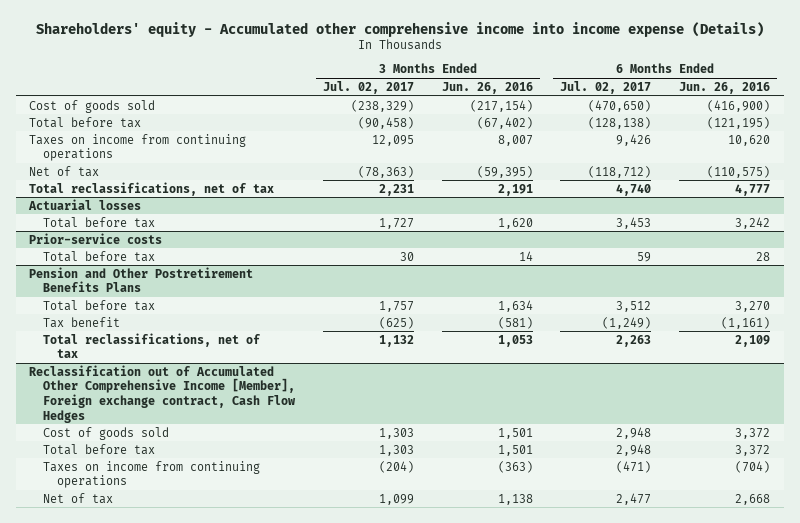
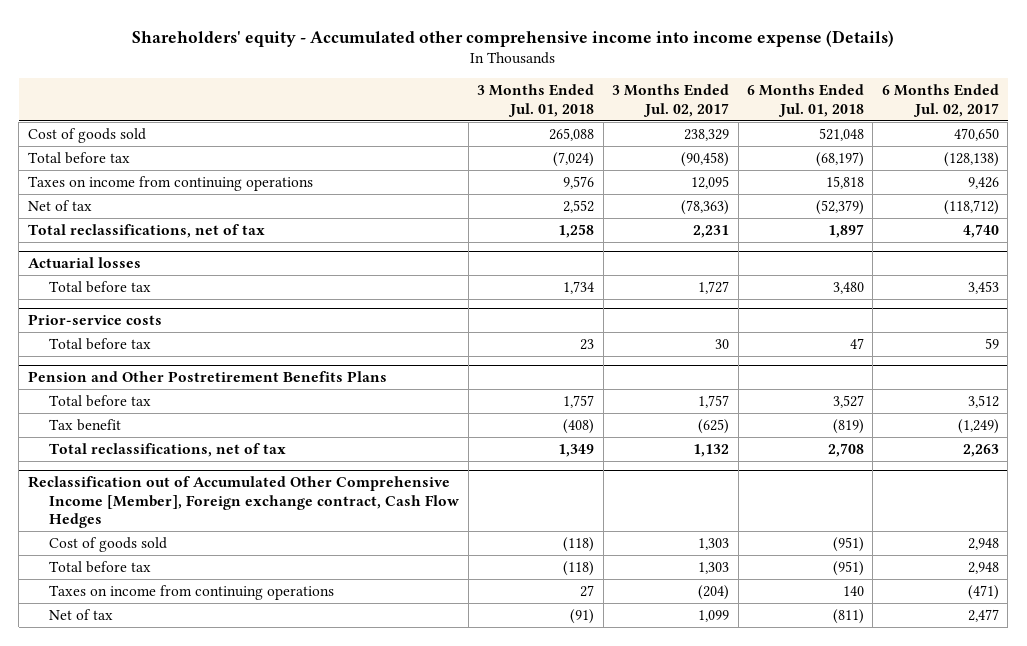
[441,81,533,94] Jun. 26, 2016 -> none
[679,81,771,94] Jun. 26, 2016 -> none
none -> [477,84,595,117] 3 Months Ended Jul. 01, 2018
none -> [747,84,865,117] 6 Months Ended Jul. 01, 2018
[351,99,415,112] (238,329) -> [684,128,730,141] 238,329
[588,99,652,112] (470,650) -> [953,127,999,141] 470,650

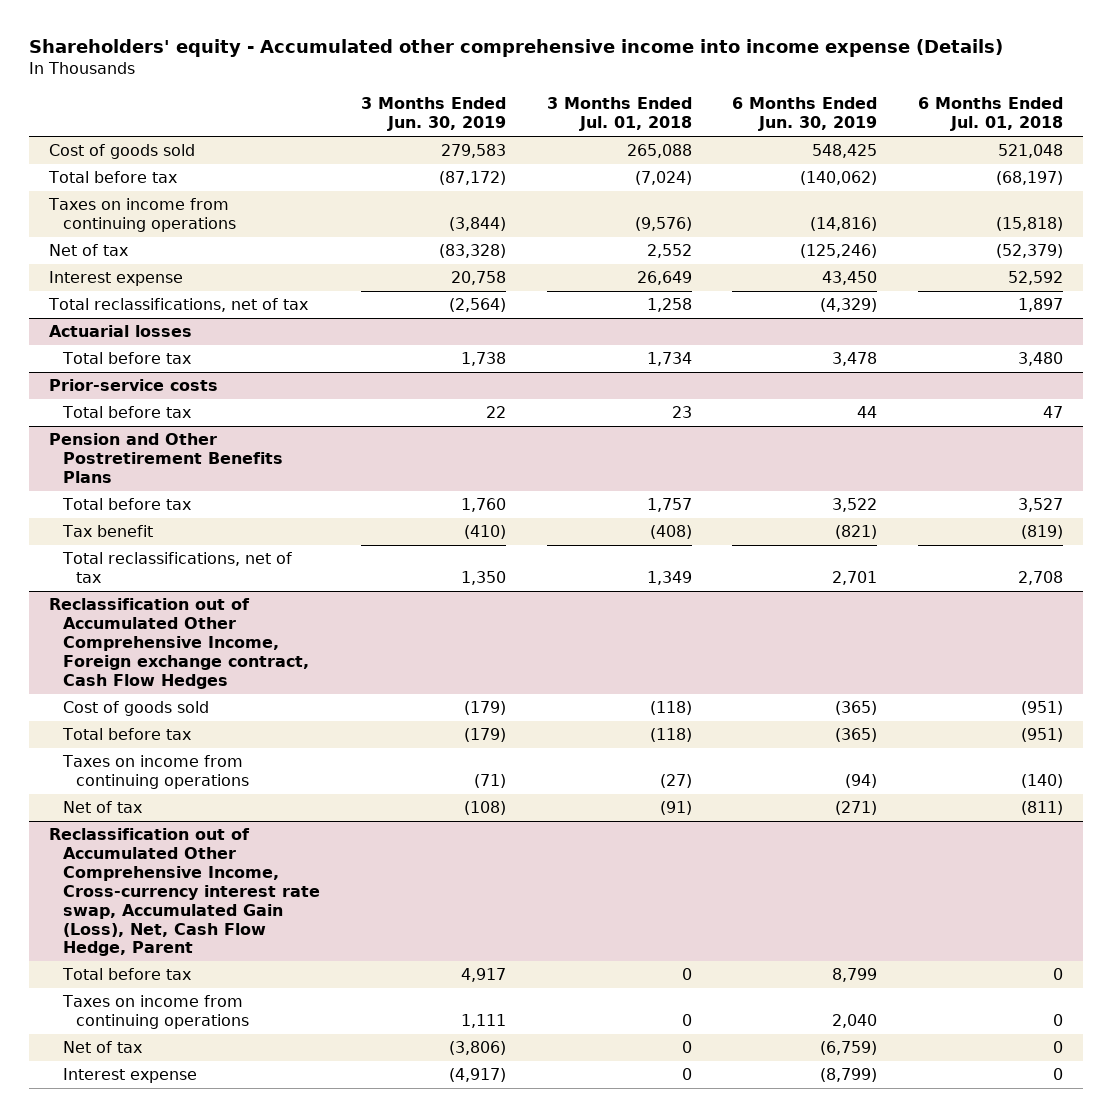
[612,84,730,117] 3 Months Ended Jul. 02, 2017 -> none
[881,84,999,117] 6 Months Ended Jul. 02, 2017 -> none
none -> [360,97,506,132] 3 Months Ended Jun. 30, 2019
none -> [732,97,878,132] 6 Months Ended Jun. 30, 2019
[563,175,595,189] 9,576 -> [634,217,692,232] (9,576)
[826,175,865,189] 15,818 -> [996,217,1064,232] (15,818)
none -> [49,271,184,287] Interest expense
[27,476,460,529] Reclassification out of Accumulated Other Comprehensive Income [Member], Foreign exchange contract, Cash Flow Hedges -> [49,598,309,689] Reclassification out of Accumulated Other Comprehensive Income, Foreign exchange contract, Cash Flow Hedges
[580,584,595,597] 27 -> [659,774,692,789] (27)
[843,585,865,596] 140 -> [1021,774,1064,789] (140)
none -> [49,828,320,957] Reclassification out of Accumulated Other Comprehensive Income, Cross-currency interest rate swap, Accumulated Gain (Loss), Net, Cash Flow Hedge, Parent
none -> [61,968,191,981] Total before tax
none -> [61,995,250,1030] Taxes on income from continuing operations
none -> [62,1041,142,1054] Net of tax
none -> [62,1068,197,1084] Interest expense

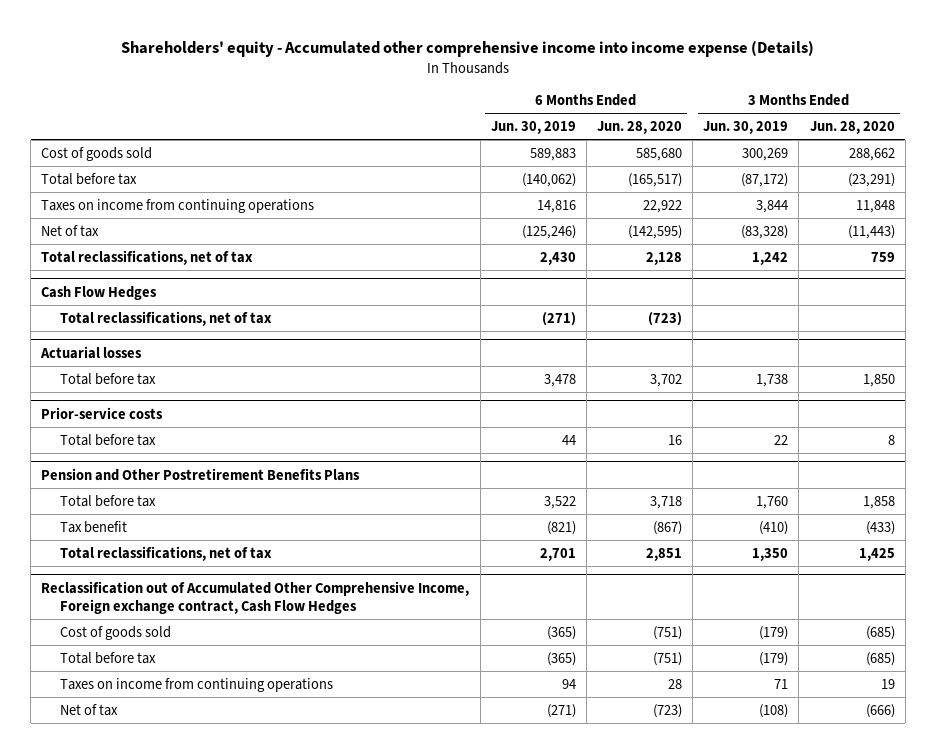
[546,97,692,132] 3 Months Ended Jul. 01, 2018 -> none
[918,97,1064,132] 6 Months Ended Jul. 01, 2018 -> none
none -> [597,121,683,135] Jun. 28, 2020
none -> [809,121,895,135] Jun. 28, 2020
[440,144,506,159] 279,583 -> [742,147,789,161] 300,269
[812,144,878,159] 548,425 -> [529,147,576,161] 589,883
[448,217,506,232] (3,844) -> [756,199,789,213] 3,844
[810,217,878,232] (14,816) -> [536,199,576,213] 14,816
[49,271,184,287] Interest expense -> none
[448,298,506,313] (2,564) -> [752,251,789,265] 1,242
[820,298,878,313] (4,329) -> [539,251,576,265] 2,430
none -> [41,285,158,300] Cash Flow Hedges
none -> [59,310,272,326] Total reclassifications, net of tax
[473,774,506,789] (71) -> [774,678,789,689] 71
[845,774,878,789] (94) -> [561,678,576,689] 94
[49,828,320,957] Reclassification out of Accumulated Other Comprehensive Income, Cross-currency interest rate swap, Accumulated Gain (Loss), Net, Cash Flow Hedge, Parent -> none
[61,968,191,981] Total before tax -> none
[61,995,250,1030] Taxes on income from continuing operations -> none
[62,1041,142,1054] Net of tax -> none
[62,1068,197,1084] Interest expense -> none

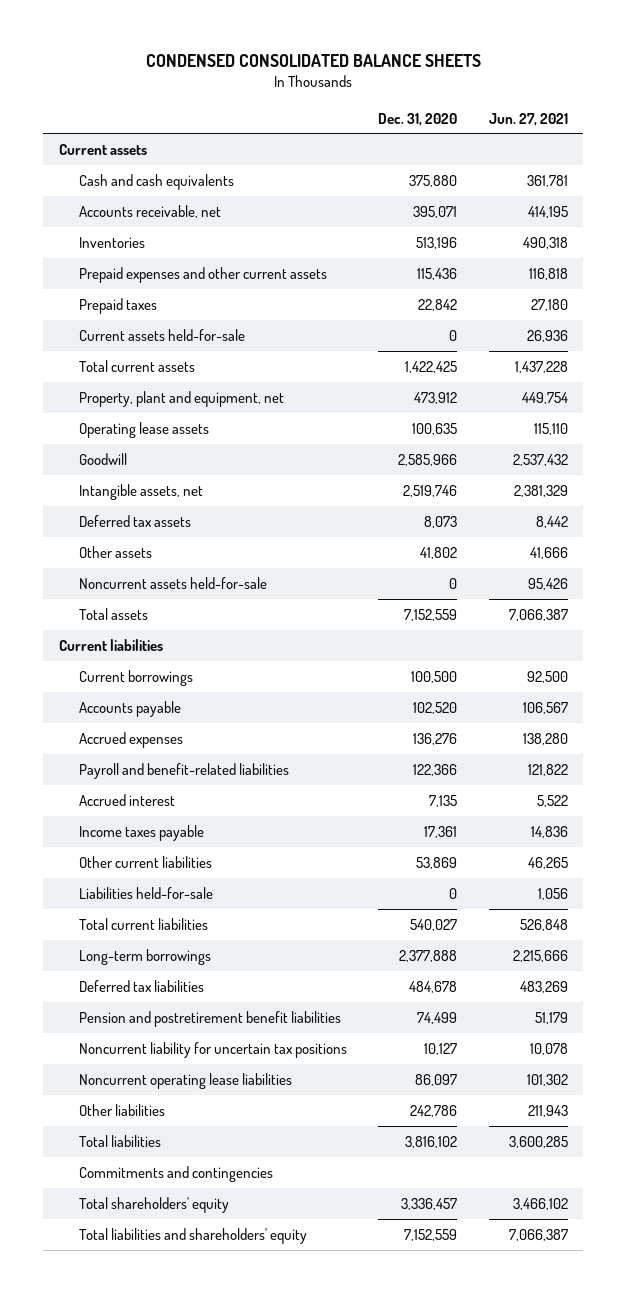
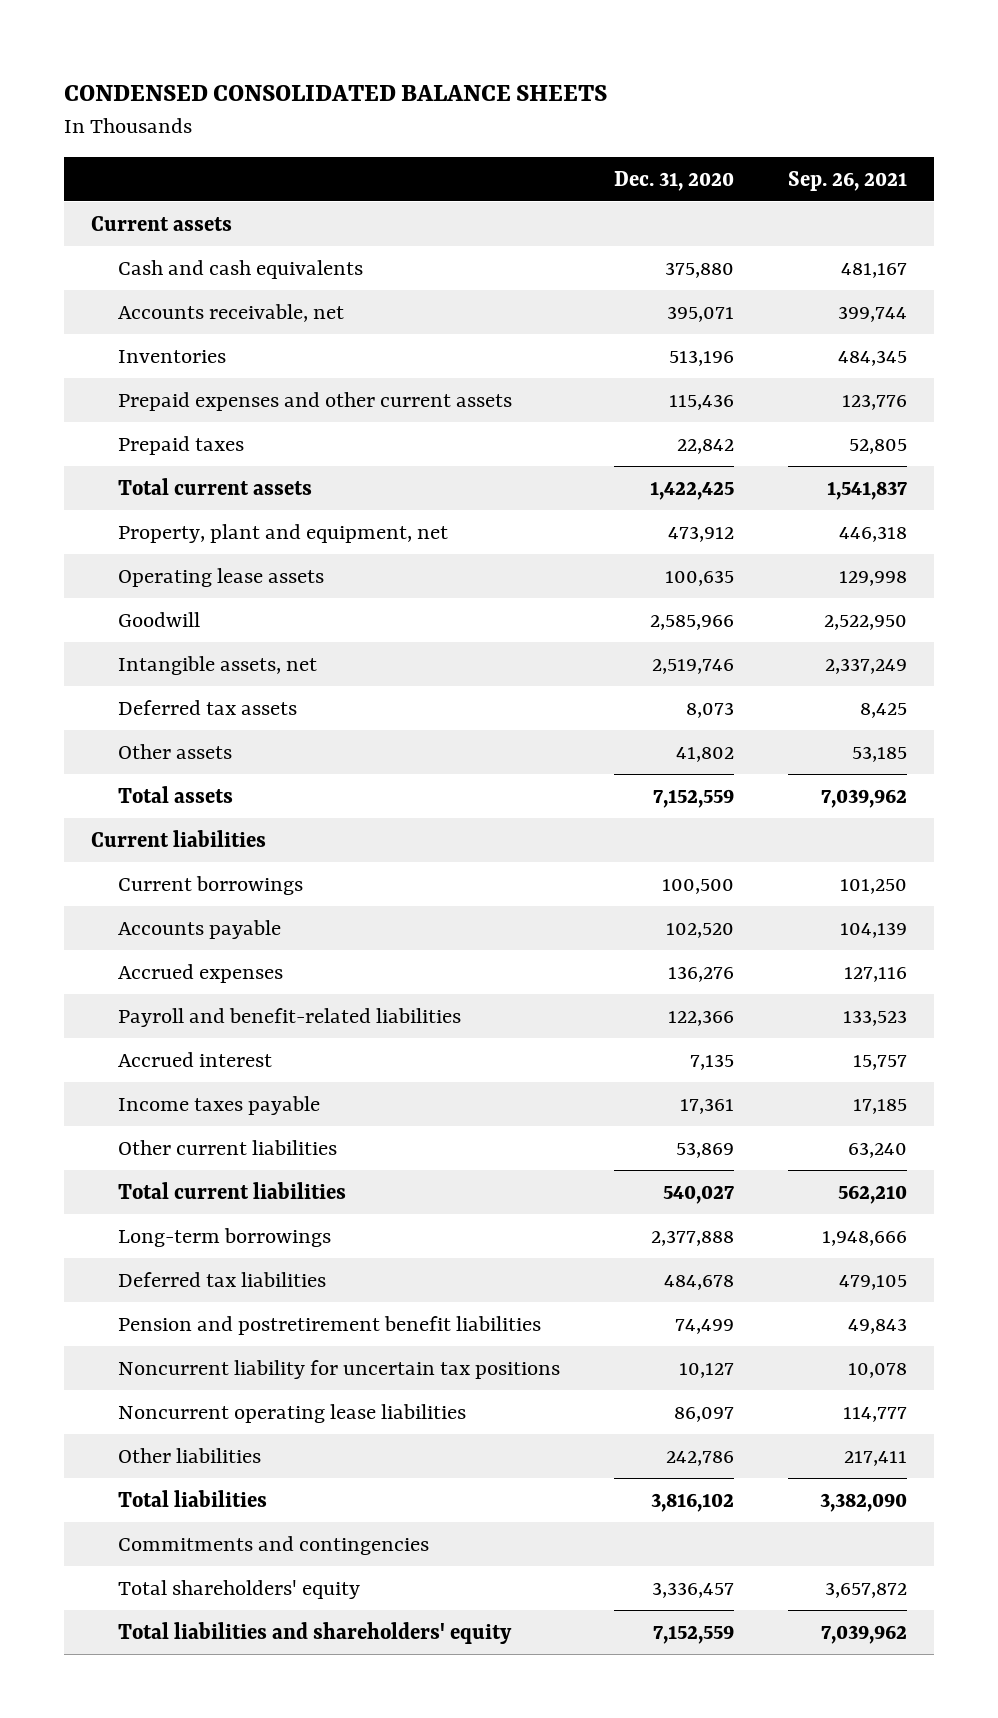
[488,112,568,126] Jun. 27, 2021 -> none
none -> [788,170,908,191] Sep. 26, 2021
[79,329,246,342] Current assets held-for-sale -> none
[79,577,268,590] Noncurrent assets held-for-sale -> none
[79,887,214,900] Liabilities held-for-sale -> none

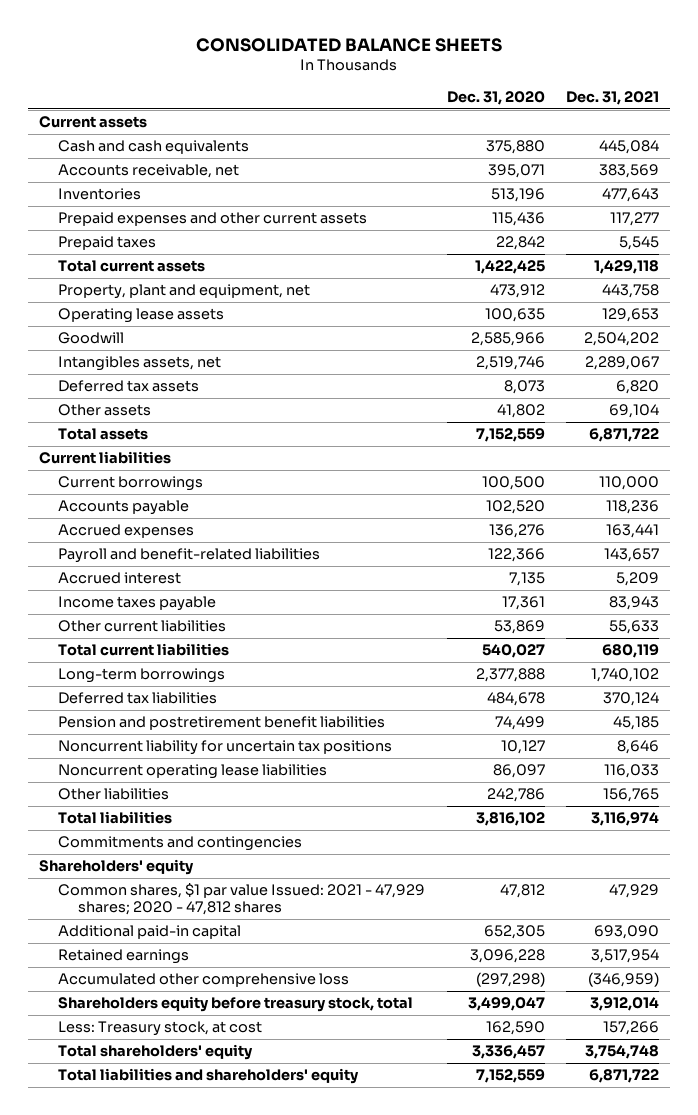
[64,85,608,102] CONDENSED CONSOLIDATED BALANCE SHEETS -> [195,37,502,52] CONSOLIDATED BALANCE SHEETS
[788,170,908,191] Sep. 26, 2021 -> none
none -> [566,91,660,106] Dec. 31, 2021
[117,655,317,675] Intangible assets, net -> [58,356,222,372] Intangibles assets, net
none -> [38,859,194,876] Shareholders' equity
none -> [58,883,426,916] Common shares, $1 par value Issued: 2021 - 47,929 shares; 2020 - 47,812 shares
none -> [58,925,242,940] Additional paid-in capital
none -> [58,949,190,965] Retained earnings
none -> [58,973,350,988] Accumulated other comprehensive loss
none -> [58,996,414,1013] Shareholders equity before treasury stock, total
none -> [58,1021,263,1037] Less: Treasury stock, at cost

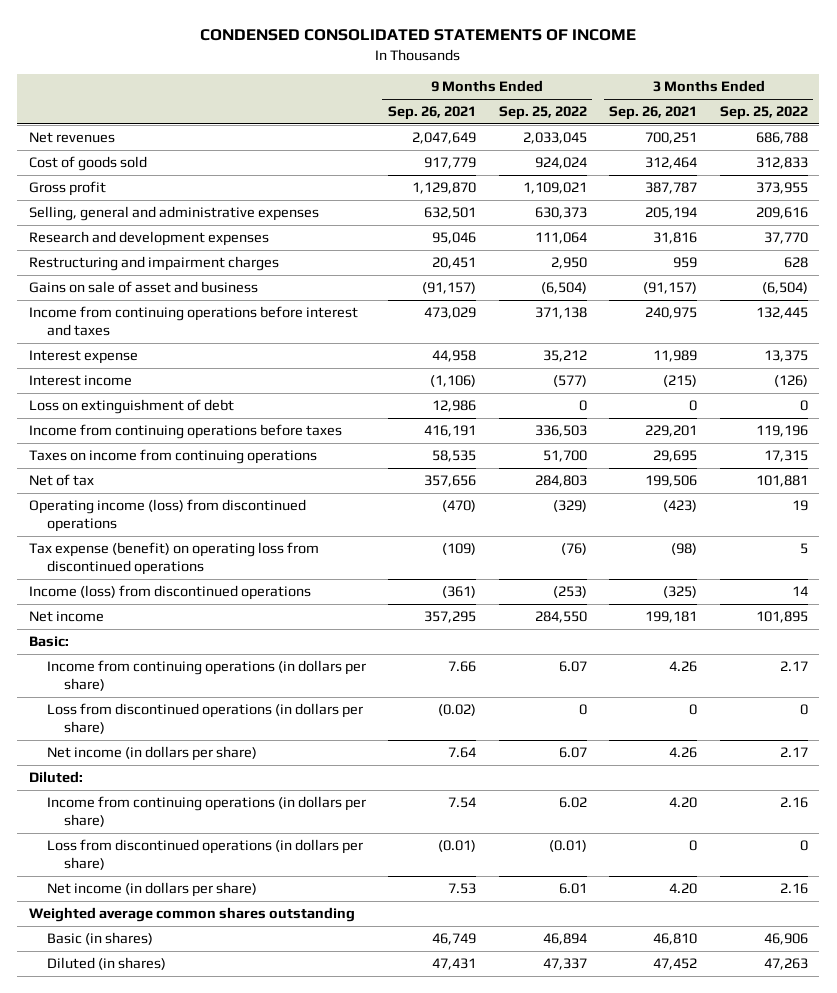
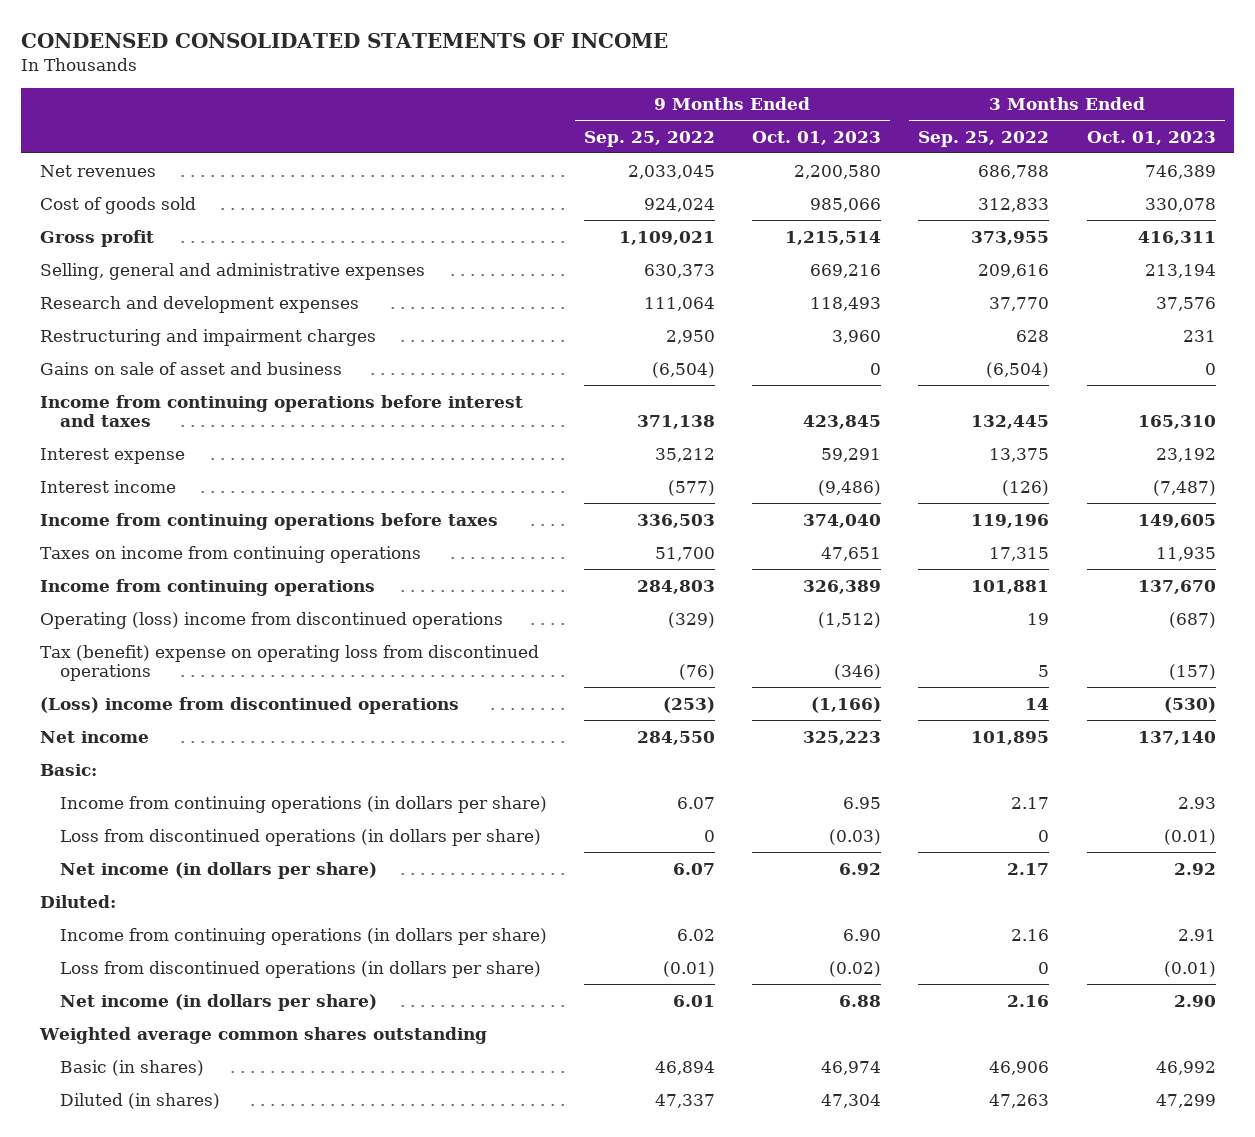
[388,106,477,121] Sep. 26, 2021 -> none
[609,106,698,121] Sep. 26, 2021 -> none
none -> [752,130,882,145] Oct. 01, 2023
none -> [1086,130,1216,145] Oct. 01, 2023
[28,399,234,415] Loss on extinguishment of debt -> none
[28,474,94,487] Net of tax -> [39,578,375,596] Income from continuing operations
[28,499,306,533] Operating income (loss) from discontinued operations -> [39,611,503,629] Operating (loss) income from discontinued operations
[28,542,319,576] Tax expense (benefit) on operating loss from discontinued operations -> [39,644,539,682] Tax (benefit) expense on operating loss from discontinued operations
[28,585,311,601] Income (loss) from discontinued operations -> [39,696,459,714] (Loss) income from discontinued operations

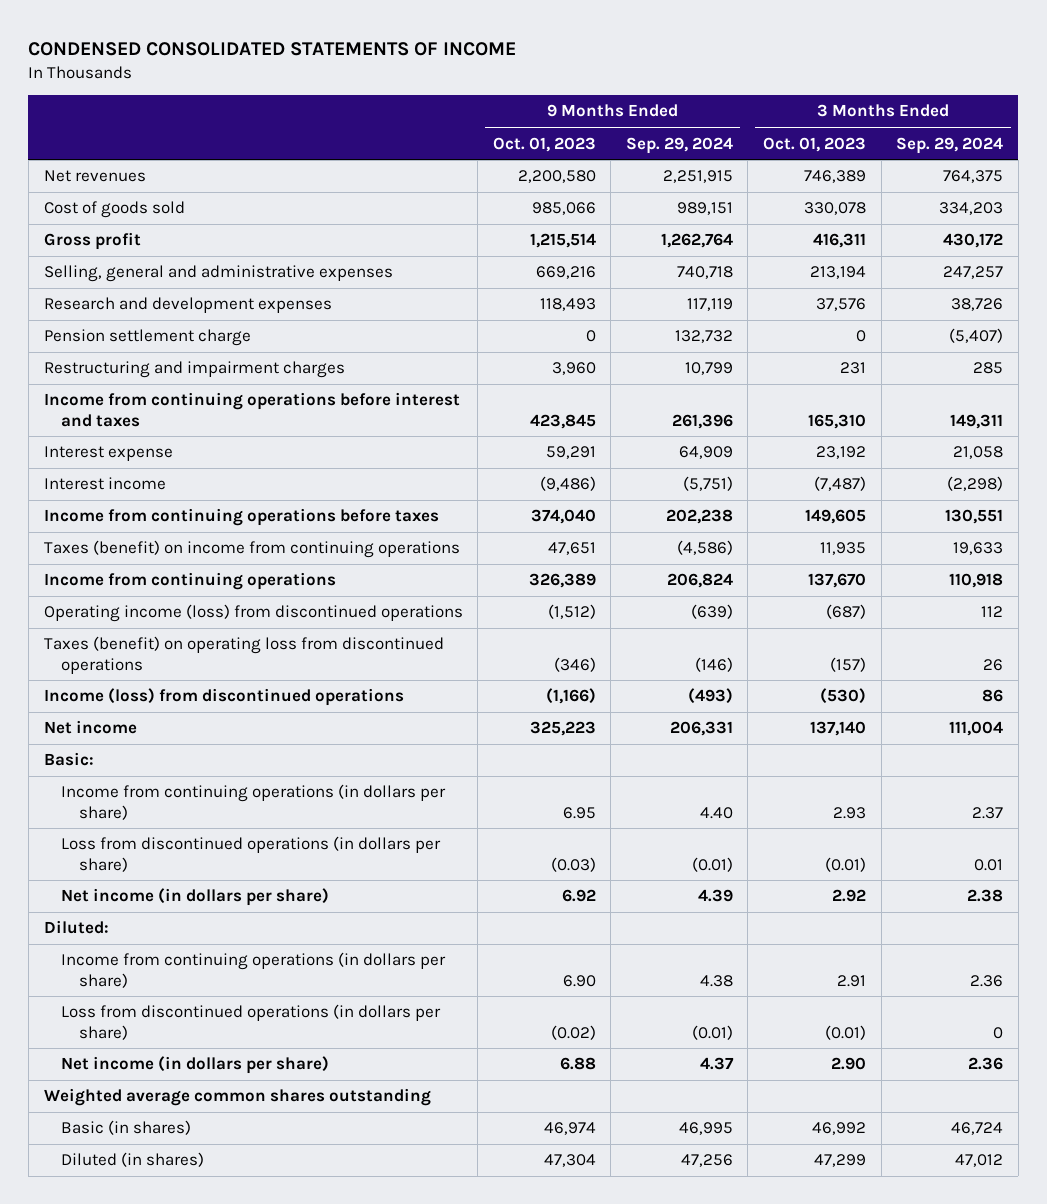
[583,130,715,147] Sep. 25, 2022 -> none
[918,130,1050,147] Sep. 25, 2022 -> none
none -> [625,136,733,154] Sep. 29, 2024
none -> [896,136,1004,154] Sep. 29, 2024
none -> [43,329,251,347] Pension settlement charge
[39,361,342,375] Gains on sale of asset and business -> none
[39,545,421,563] Taxes on income from continuing operations -> [43,540,460,559] Taxes (benefit) on income from continuing operations
[39,611,503,629] Operating (loss) income from discontinued operations -> [43,604,463,623] Operating income (loss) from discontinued operations
[39,644,539,682] Tax (benefit) expense on operating loss from discontinued operations -> [43,636,444,674] Taxes (benefit) on operating loss from discontinued operations
[39,696,459,714] (Loss) income from discontinued operations -> [43,688,404,707] Income (loss) from discontinued operations

